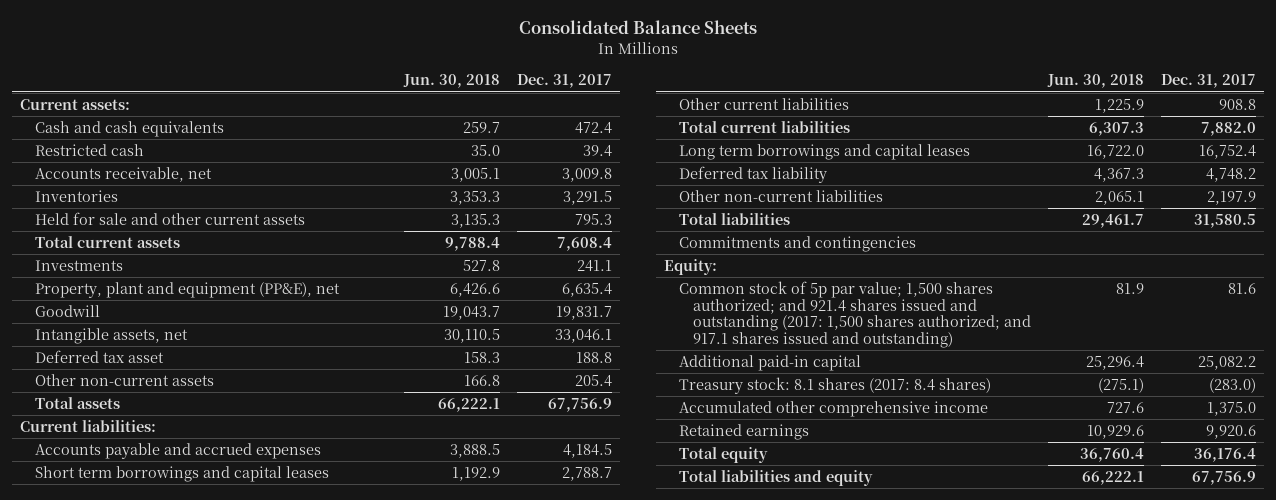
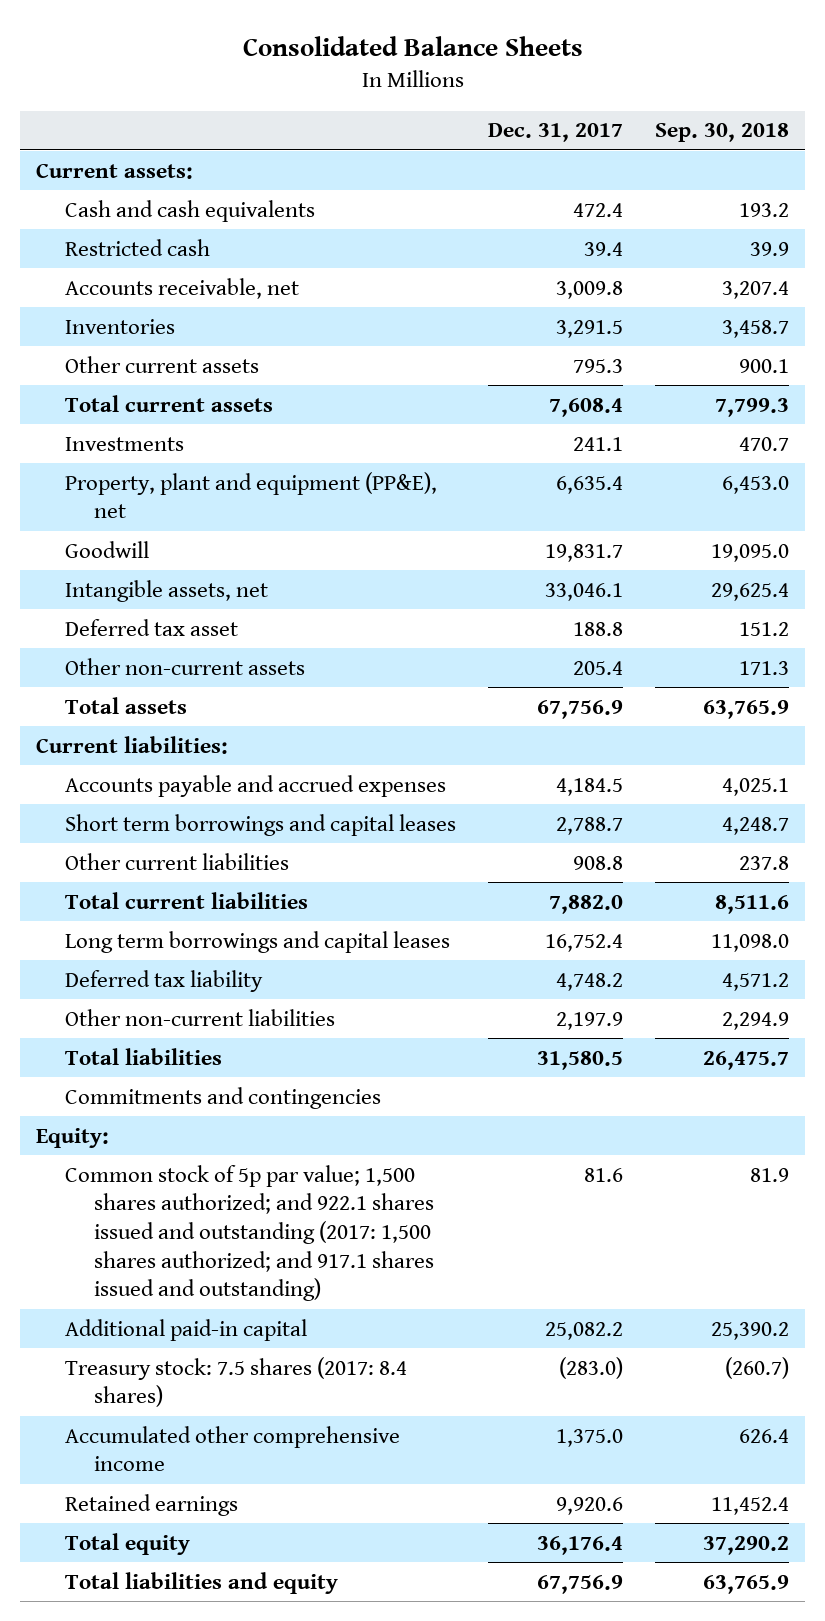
[402,74,500,89] Jun. 30, 2018 -> none
none -> [655,123,790,143] Sep. 30, 2018
[34,211,305,225] Held for sale and other current assets -> [64,355,259,373] Other current assets
[678,280,1031,348] Common stock of 5p par value; 1,500 shares authorized; and 921.4 shares issued and outstanding (2017: 1,500 shares authorized; and 917.1 shares issued and outstanding) -> [64,1164,434,1302] Common stock of 5p par value; 1,500 shares authorized; and 922.1 shares issued and outstanding (2017: 1,500 shares authorized; and 917.1 shares issued and outstanding)
[678,376,991,394] Treasury stock: 8.1 shares (2017: 8.4 shares) -> [64,1356,407,1408] Treasury stock: 7.5 shares (2017: 8.4 shares)

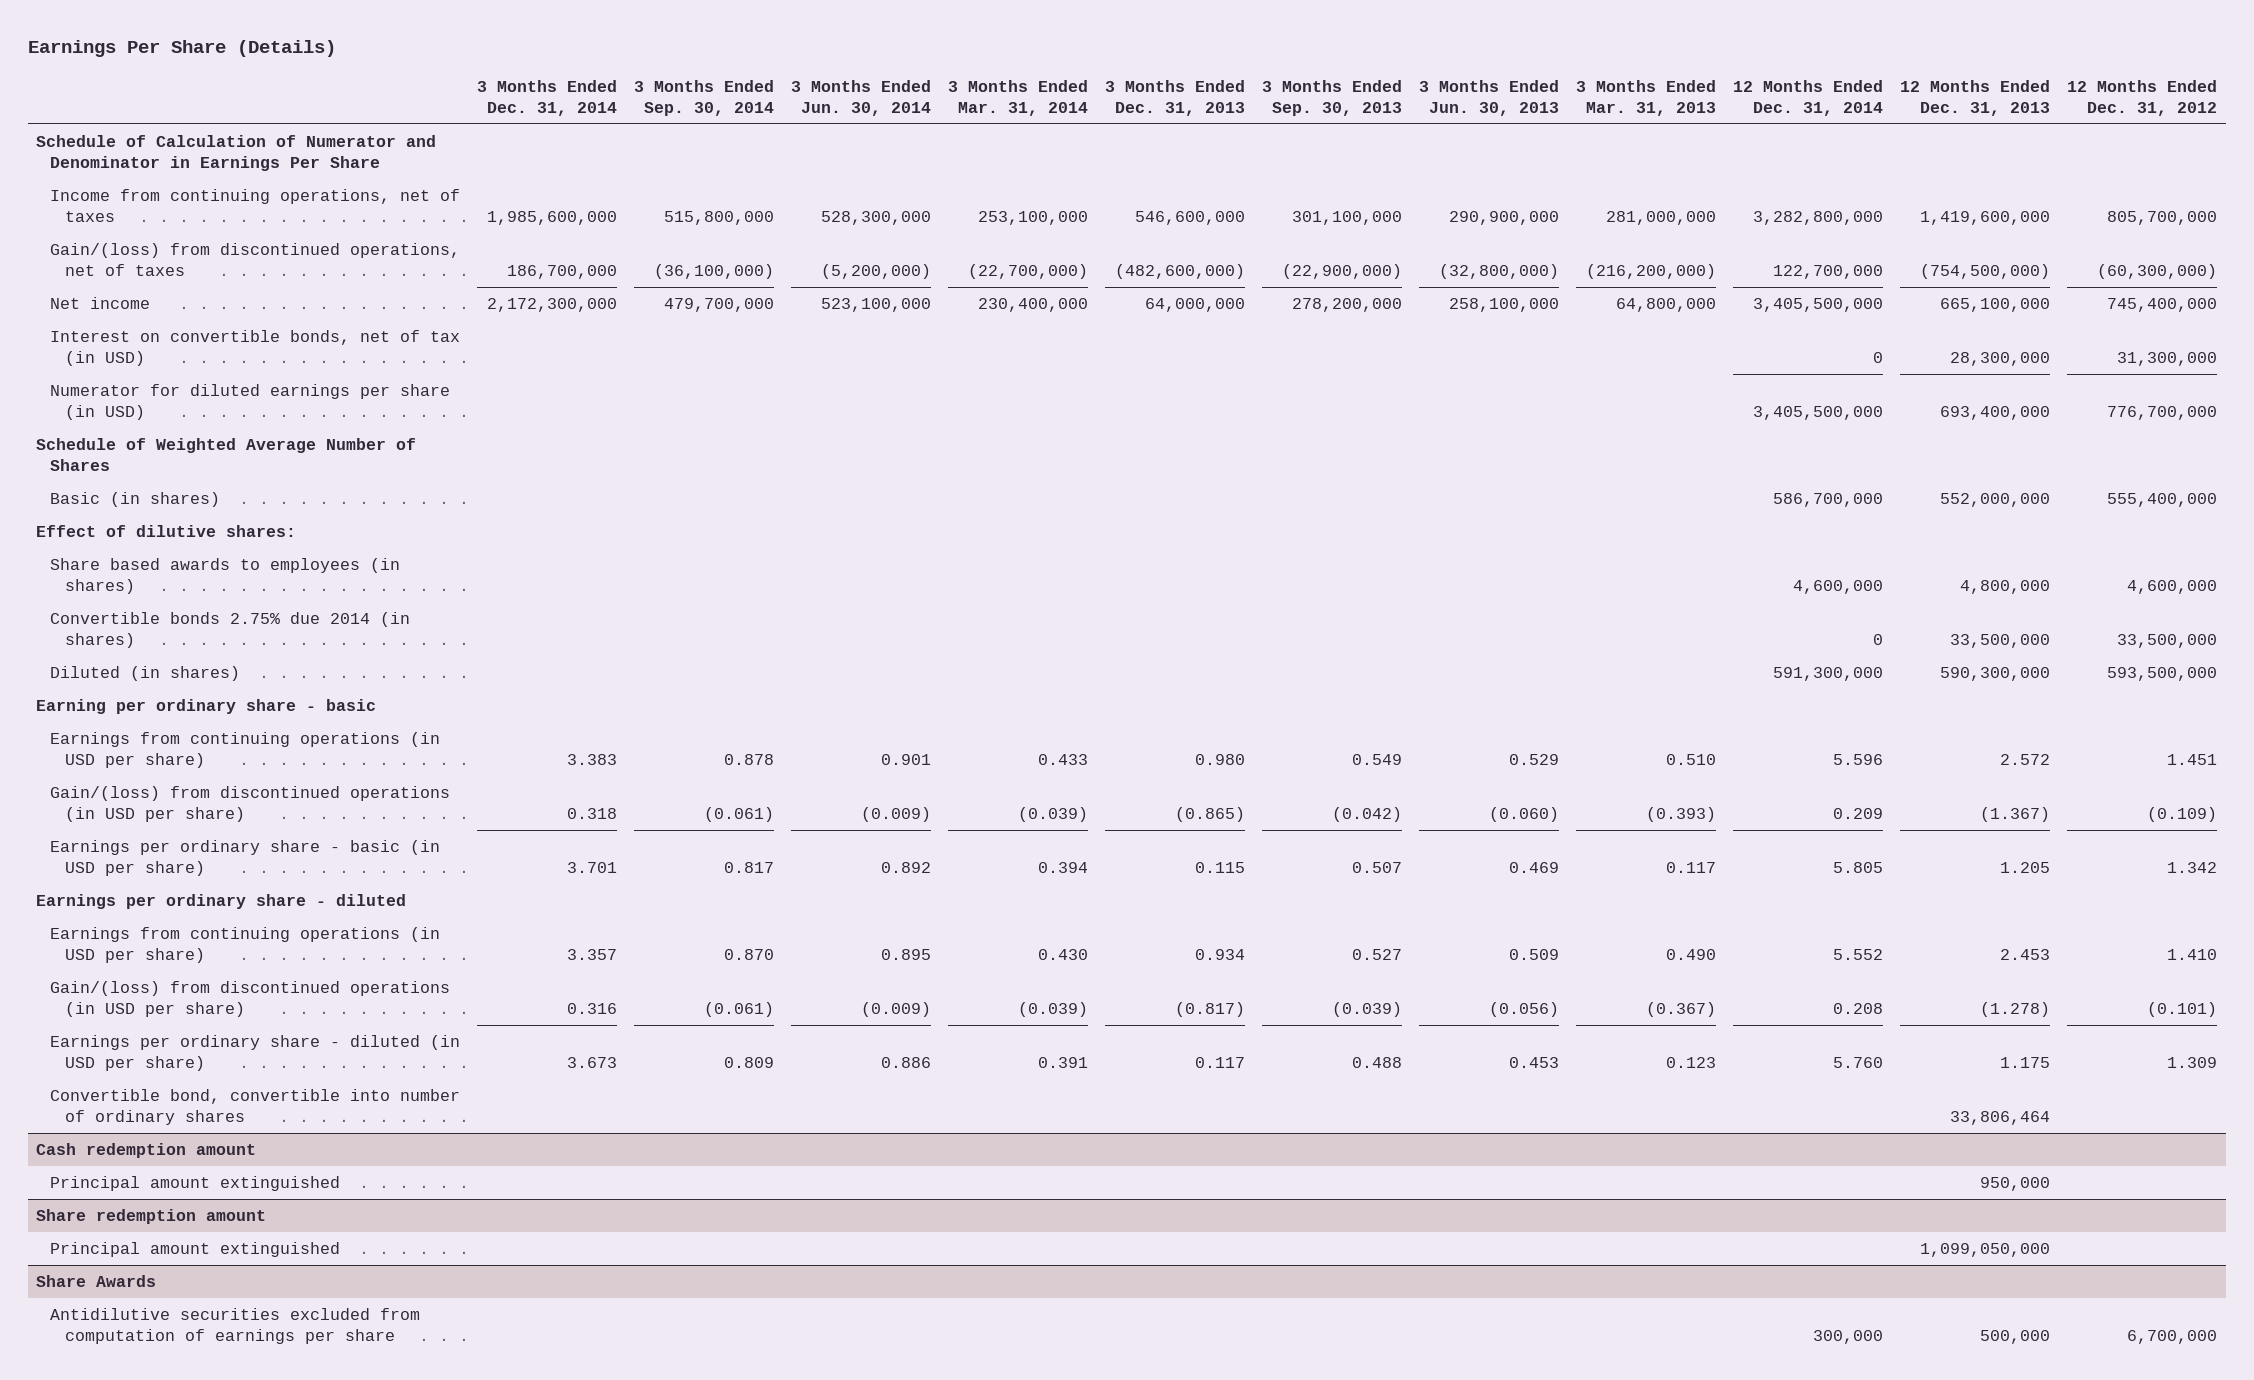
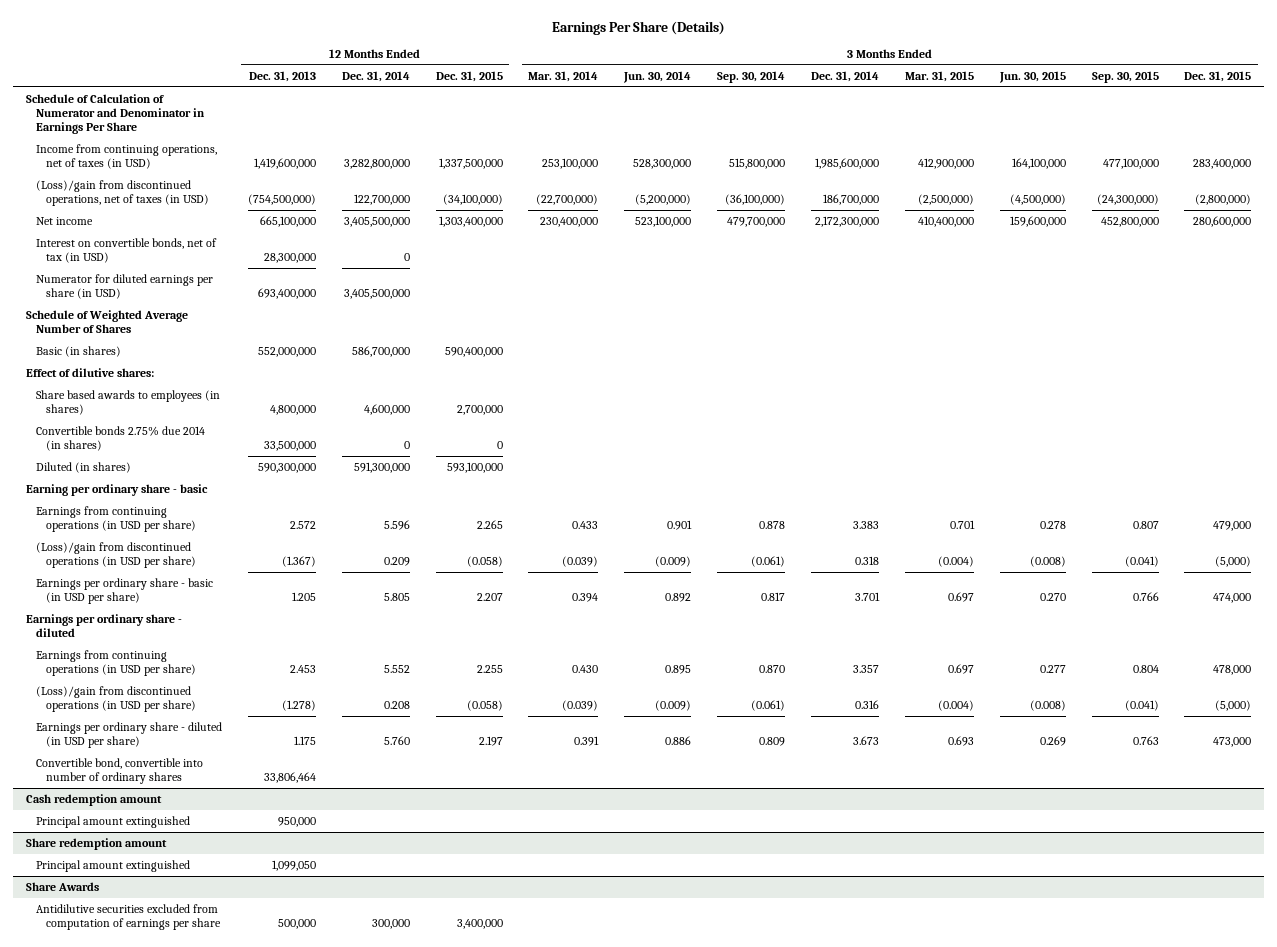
[1105,79,1246,116] 3 Months Ended Dec. 31, 2013 -> none
[1262,79,1403,116] 3 Months Ended Sep. 30, 2013 -> none
[1419,79,1560,116] 3 Months Ended Jun. 30, 2013 -> none
[1576,79,1717,116] 3 Months Ended Mar. 31, 2013 -> none
[2067,79,2218,116] 12 Months Ended Dec. 31, 2012 -> none
none -> [435,70,503,82] Dec. 31, 2015
none -> [904,70,974,82] Mar. 31, 2015
none -> [998,70,1066,83] Jun. 30, 2015
none -> [1091,70,1159,83] Sep. 30, 2015
none -> [1184,70,1252,82] Dec. 31, 2015
[50,188,461,223] Income from continuing operations, net of taxes -> [36,143,218,169] Income from continuing operations, net of taxes (in USD)
[50,242,461,277] Gain/(loss) from discontinued operations, net of taxes -> [36,179,210,206] (Loss)/gain from discontinued operations, net of taxes (in USD)
[50,785,451,823] Gain/(loss) from discontinued operations (in USD per share) -> [36,541,197,568] (Loss)/gain from discontinued operations (in USD per share)
[50,980,451,1018] Gain/(loss) from discontinued operations (in USD per share) -> [36,685,197,712] (Loss)/gain from discontinued operations (in USD per share)
[1920,1242,2051,1257] 1,099,050,000 -> [271,859,316,871] 1,099,050

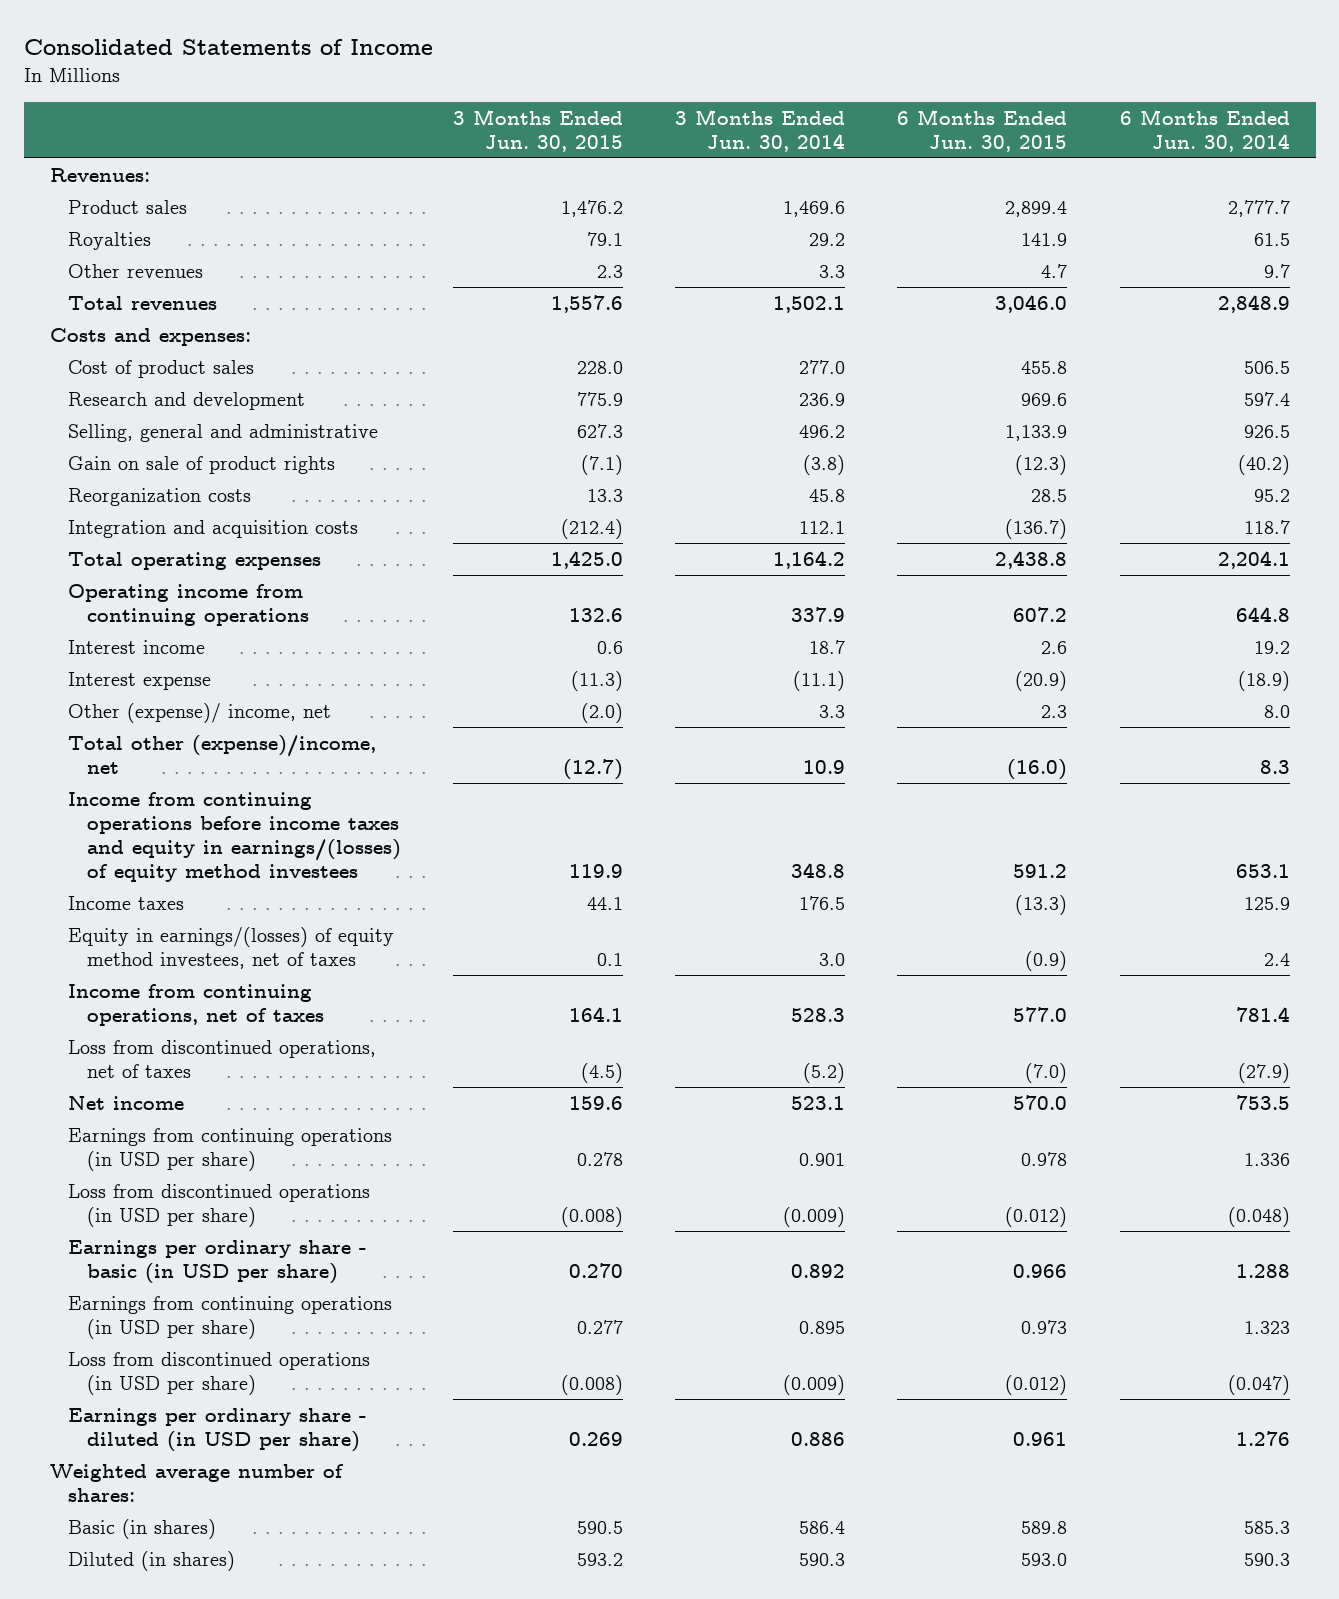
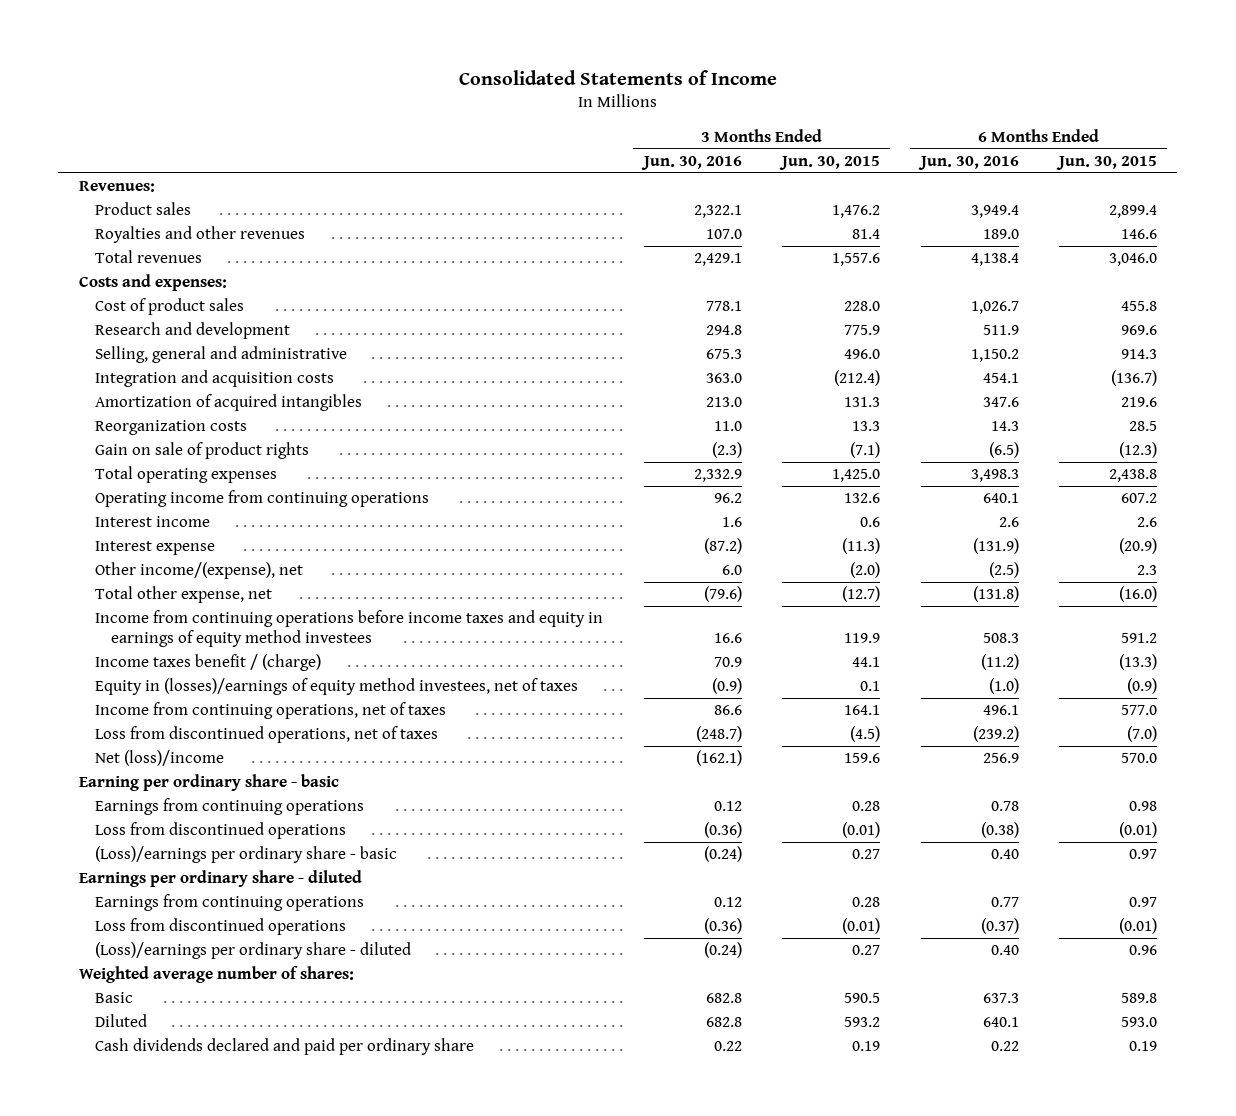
[675,108,846,152] 3 Months Ended Jun. 30, 2014 -> none
[1119,108,1290,152] 6 Months Ended Jun. 30, 2014 -> none
none -> [640,156,742,171] Jun. 30, 2016
none -> [917,156,1019,171] Jun. 30, 2016
[68,264,204,279] Other revenues -> none
[68,232,152,251] Royalties -> [94,226,305,244] Royalties and other revenues
[587,232,624,247] 79.1 -> [852,229,881,240] 81.4
[1021,233,1068,247] 141.9 -> [1121,229,1158,240] 146.6
[577,424,624,439] 627.3 -> [844,349,881,360] 496.0
[1005,425,1068,442] 1,133.9 -> [1121,349,1158,360] 914.3
none -> [94,394,362,412] Amortization of acquired intangibles
[68,488,252,507] Reorganization costs -> [94,420,247,436] Reorganization costs
[68,456,336,475] Gain on sale of product rights -> [94,442,309,460] Gain on sale of product rights
[68,703,332,724] Other (expense)/ income, net -> [94,562,303,580] Other income/(expense), net
[68,735,377,775] Total other (expense)/income, net -> [94,586,272,604] Total other expense, net
[68,792,401,882] Income from continuing operations before income taxes and equity in earnings/(losses) of equity method investees -> [94,610,603,648] Income from continuing operations before income taxes and equity in earnings of equity method investees
[68,896,185,911] Income taxes -> [94,654,321,672] Income taxes benefit / (charge)
[68,927,395,970] Equity in earnings/(losses) of equity method investees, net of taxes -> [94,678,578,696] Equity in (losses)/earnings of equity method investees, net of taxes
[68,1096,185,1111] Net income -> [94,750,224,767] Net (loss)/income
none -> [78,774,339,792] Earning per ordinary share - basic
[68,1128,393,1172] Earnings from continuing operations (in USD per share) -> [94,798,364,816] Earnings from continuing operations
[577,1152,624,1167] 0.278 -> [852,801,881,812] 0.28
[1021,1152,1068,1167] 0.978 -> [1129,801,1158,812] 0.98
[68,1184,371,1228] Loss from discontinued operations (in USD per share) -> [94,822,346,840] Loss from discontinued operations
[561,1207,624,1228] (0.008) -> [842,822,881,839] (0.01)
[1005,1207,1068,1228] (0.012) -> [1119,822,1158,839] (0.01)
[68,1240,368,1285] Earnings per ordinary share - basic (in USD per share) -> [94,846,397,864] (Loss)/earnings per ordinary share - basic
[569,1263,624,1279] 0.270 -> [852,849,881,860] 0.27
[1013,1264,1068,1279] 0.966 -> [1129,849,1158,860] 0.97
none -> [78,870,362,888] Earnings per ordinary share - diluted
[68,1296,393,1340] Earnings from continuing operations (in USD per share) -> [94,894,364,912] Earnings from continuing operations
[577,1320,624,1335] 0.277 -> [852,897,881,908] 0.28
[1021,1320,1068,1335] 0.973 -> [1129,897,1158,908] 0.97
[68,1352,371,1396] Loss from discontinued operations (in USD per share) -> [94,918,346,936] Loss from discontinued operations
[561,1375,624,1396] (0.008) -> [842,918,881,935] (0.01)
[1005,1375,1068,1396] (0.012) -> [1119,918,1158,935] (0.01)
[68,1408,368,1453] Earnings per ordinary share - diluted (in USD per share) -> [94,942,411,960] (Loss)/earnings per ordinary share - diluted
[569,1432,624,1447] 0.269 -> [852,945,881,956] 0.27
[1013,1432,1068,1447] 0.961 -> [1129,945,1158,956] 0.96
[68,1519,217,1540] Basic (in shares) -> [94,992,133,1004] Basic
[68,1551,236,1572] Diluted (in shares) -> [94,1014,147,1028] Diluted
none -> [94,1038,474,1056] Cash dividends declared and paid per ordinary share

